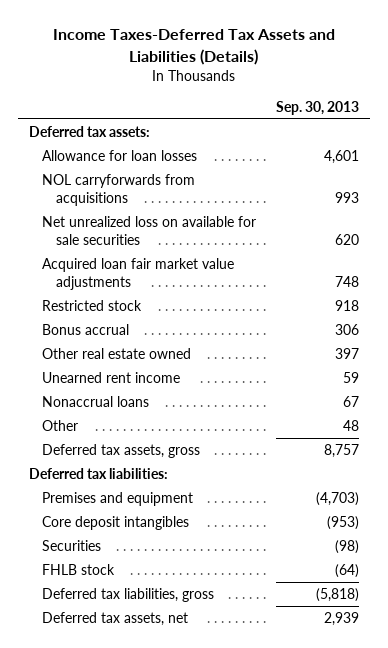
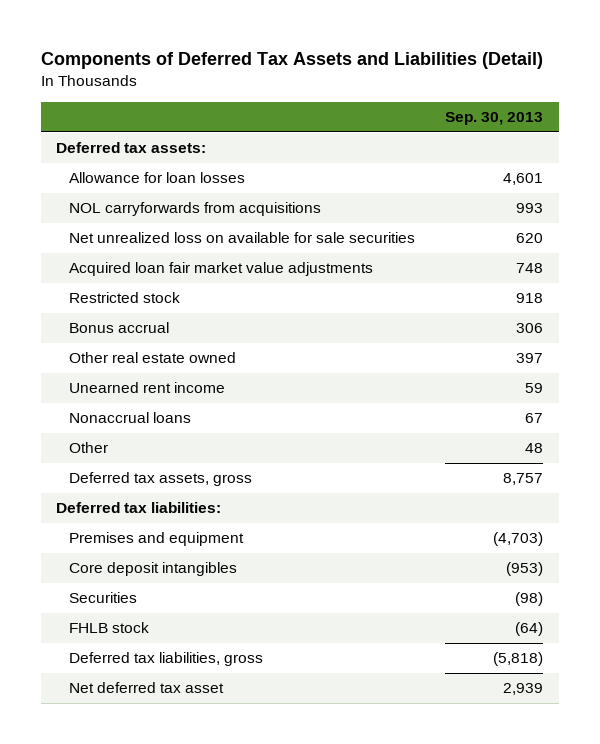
[52,29,335,65] Income Taxes-Deferred Tax Assets and Liabilities (Details) -> [41,52,544,70] Components of Deferred Tax Assets and Liabilities (Detail)
[42,612,189,627] Deferred tax assets, net -> [68,682,224,694] Net deferred tax asset

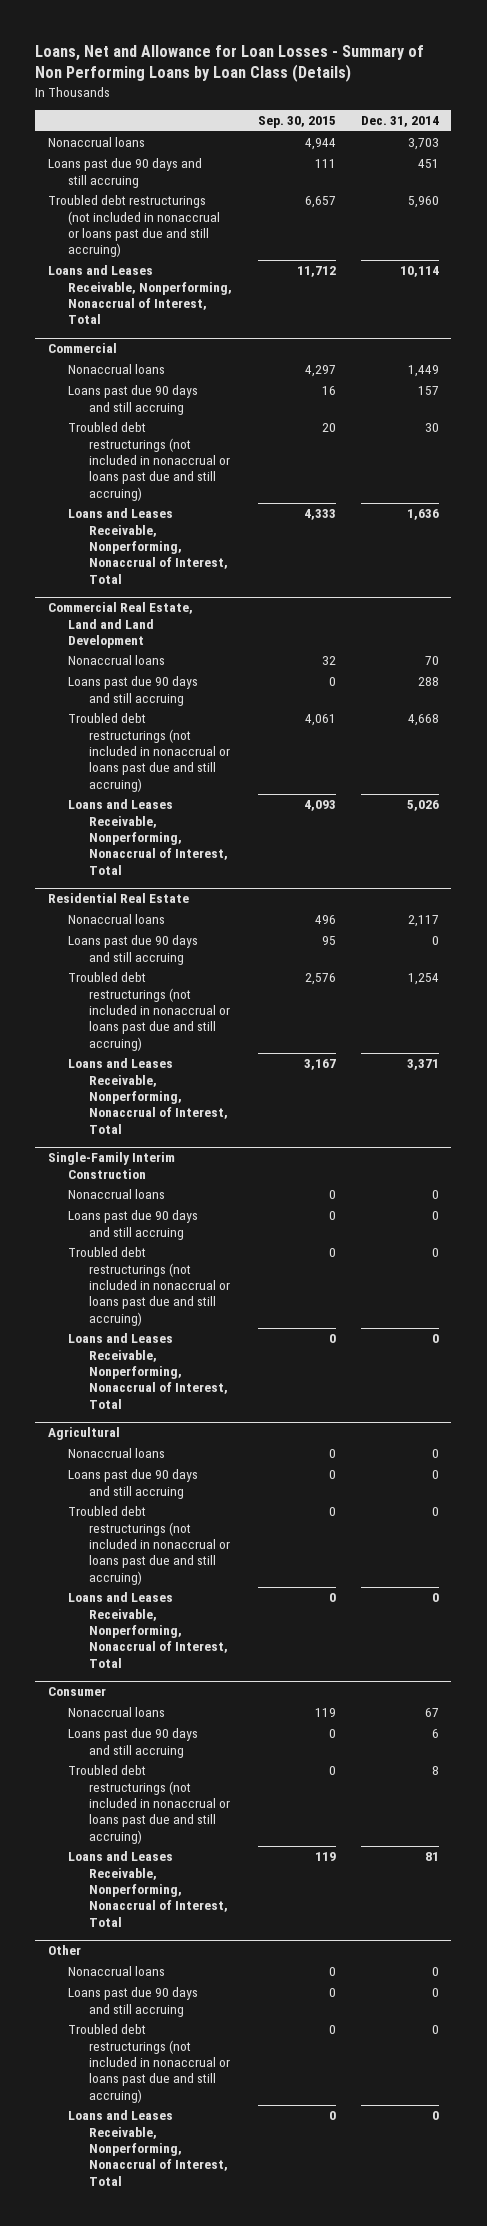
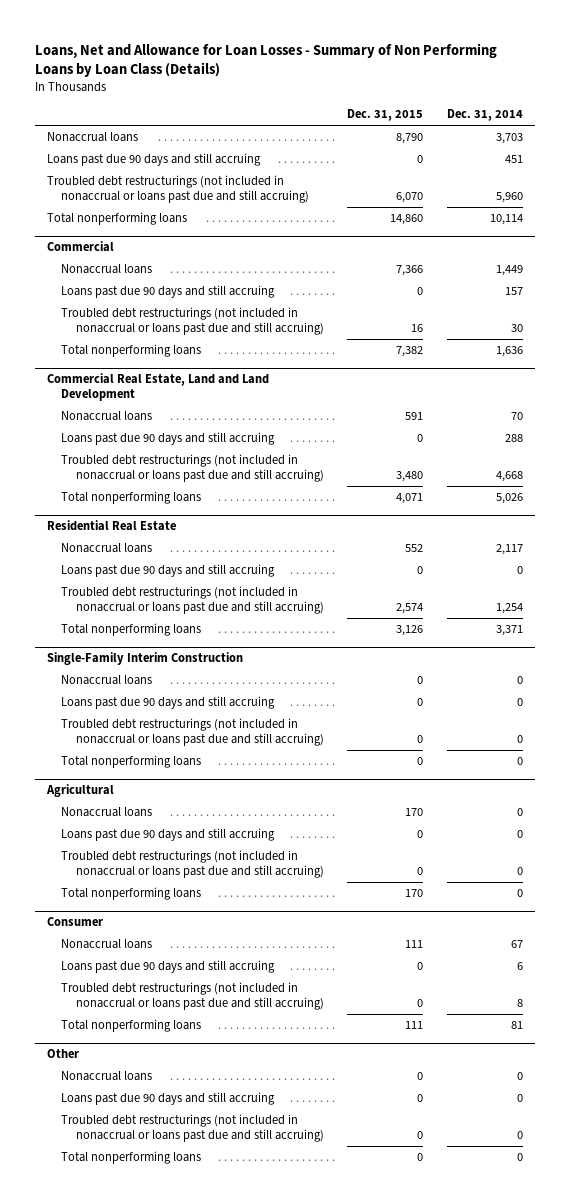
[257,116,336,129] Sep. 30, 2015 -> none
none -> [347,109,424,122] Dec. 31, 2015
[48,265,233,325] Loans and Leases Receivable, Nonperforming, Nonaccrual of Interest, Total -> [47,211,188,225] Total nonperforming loans
[68,508,228,584] Loans and Leases Receivable, Nonperforming, Nonaccrual of Interest, Total -> [61,343,202,357] Total nonperforming loans
[68,799,228,875] Loans and Leases Receivable, Nonperforming, Nonaccrual of Interest, Total -> [61,490,202,504] Total nonperforming loans
[68,1058,228,1134] Loans and Leases Receivable, Nonperforming, Nonaccrual of Interest, Total -> [61,622,202,636] Total nonperforming loans
[68,1333,228,1409] Loans and Leases Receivable, Nonperforming, Nonaccrual of Interest, Total -> [61,754,202,768] Total nonperforming loans
[68,1592,228,1668] Loans and Leases Receivable, Nonperforming, Nonaccrual of Interest, Total -> [61,886,202,900] Total nonperforming loans
[68,1851,228,1927] Loans and Leases Receivable, Nonperforming, Nonaccrual of Interest, Total -> [61,1018,202,1032] Total nonperforming loans
[68,2110,228,2186] Loans and Leases Receivable, Nonperforming, Nonaccrual of Interest, Total -> [61,1150,202,1164] Total nonperforming loans

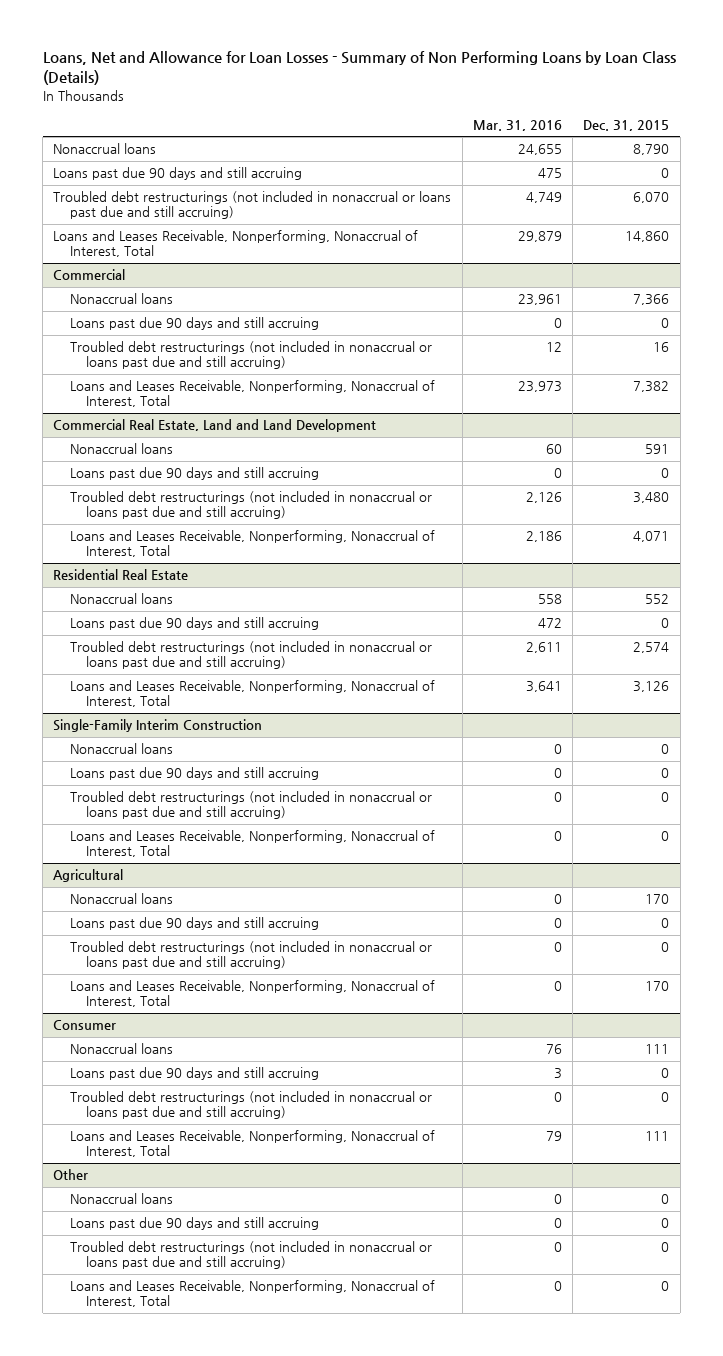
[447,109,524,122] Dec. 31, 2014 -> none
none -> [472,119,562,131] Mar. 31, 2016
[47,211,188,225] Total nonperforming loans -> [53,230,419,258] Loans and Leases Receivable, Nonperforming, Nonaccrual of Interest, Total
[61,343,202,357] Total nonperforming loans -> [69,380,435,408] Loans and Leases Receivable, Nonperforming, Nonaccrual of Interest, Total
[61,490,202,504] Total nonperforming loans -> [69,530,435,558] Loans and Leases Receivable, Nonperforming, Nonaccrual of Interest, Total
[61,622,202,636] Total nonperforming loans -> [69,680,435,708] Loans and Leases Receivable, Nonperforming, Nonaccrual of Interest, Total
[61,754,202,768] Total nonperforming loans -> [69,830,435,858] Loans and Leases Receivable, Nonperforming, Nonaccrual of Interest, Total
[61,886,202,900] Total nonperforming loans -> [69,980,435,1008] Loans and Leases Receivable, Nonperforming, Nonaccrual of Interest, Total
[61,1018,202,1032] Total nonperforming loans -> [69,1130,435,1158] Loans and Leases Receivable, Nonperforming, Nonaccrual of Interest, Total
[61,1150,202,1164] Total nonperforming loans -> [69,1280,435,1308] Loans and Leases Receivable, Nonperforming, Nonaccrual of Interest, Total

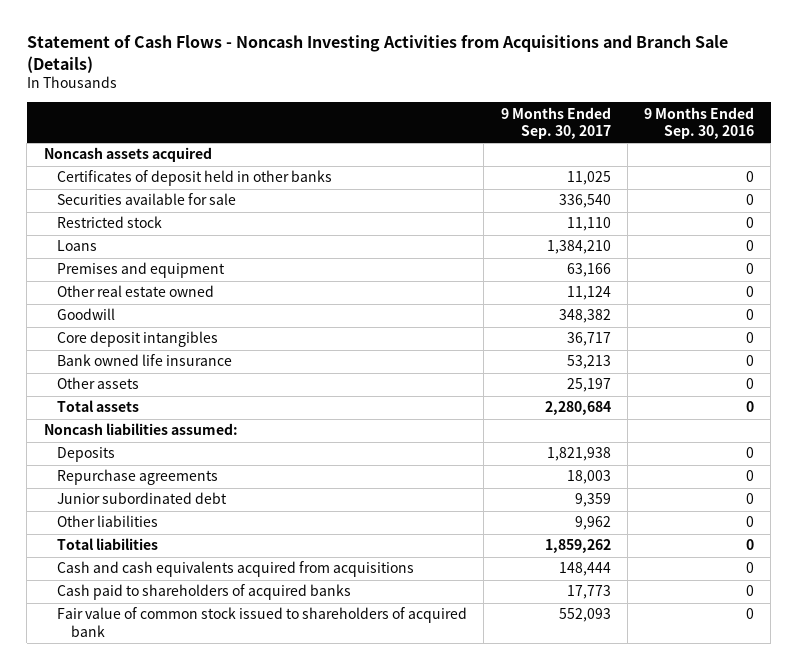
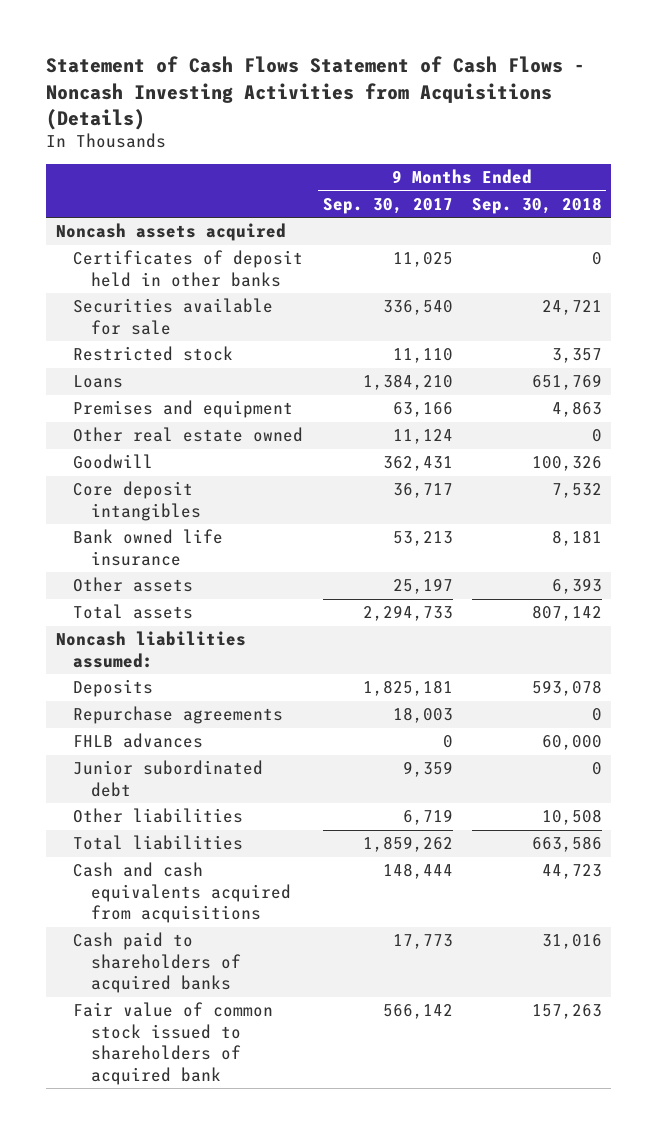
[26,35,728,73] Statement of Cash Flows - Noncash Investing Activities from Acquisitions and Branch Sale (Details) -> [46,56,586,130] Statement of Cash Flows Statement of Cash Flows - Noncash Investing Activities from Acquisitions (Details)
[644,106,755,139] 9 Months Ended Sep. 30, 2016 -> none
none -> [471,196,602,214] Sep. 30, 2018
[558,309,611,324] 348,382 -> [382,456,453,472] 362,431
[544,401,611,416] 2,280,684 -> [362,605,453,622] 2,294,733
[546,447,611,462] 1,821,938 -> [362,680,453,697] 1,825,181
none -> [73,733,204,749] FHLB advances
[574,516,611,531] 9,962 -> [402,809,453,826] 6,719
[558,608,611,623] 552,093 -> [382,1004,453,1020] 566,142

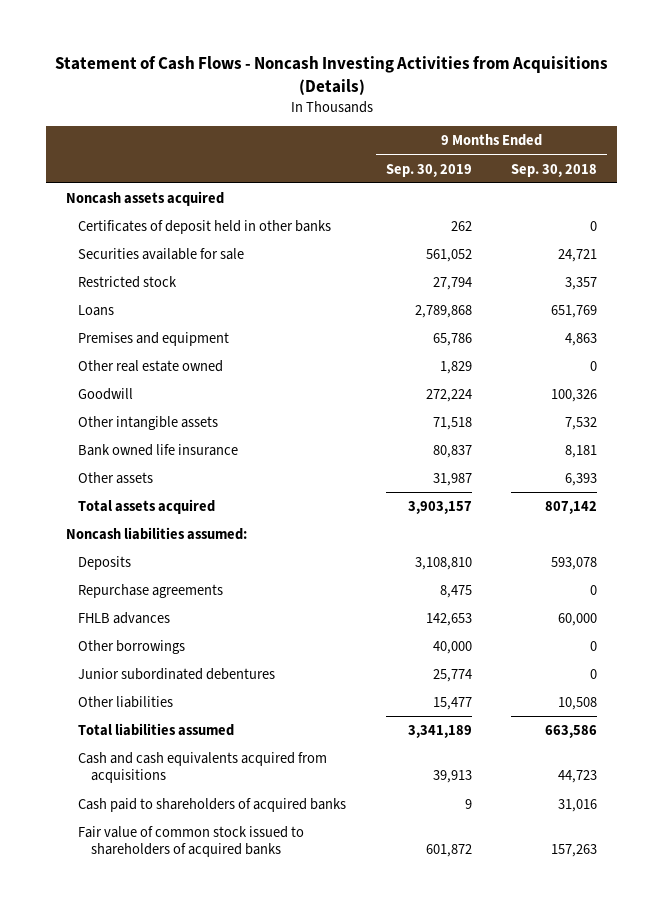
[46,56,586,130] Statement of Cash Flows Statement of Cash Flows - Noncash Investing Activities from Acquisitions (Details) -> [54,56,608,95] Statement of Cash Flows - Noncash Investing Activities from Acquisitions (Details)
[322,197,453,214] Sep. 30, 2017 -> none
none -> [385,163,472,177] Sep. 30, 2019
[73,481,201,521] Core deposit intangibles -> [78,415,219,430] Other intangible assets
[73,604,194,620] Total assets -> [78,498,216,514] Total assets acquired
none -> [78,639,186,654] Other borrowings
[73,760,264,797] Junior subordinated debt -> [78,667,276,680] Junior subordinated debentures
[73,835,244,851] Total liabilities -> [78,722,235,736] Total liabilities assumed
[73,1002,274,1085] Fair value of common stock issued to shareholders of acquired bank -> [78,825,305,858] Fair value of common stock issued to shareholders of acquired banks

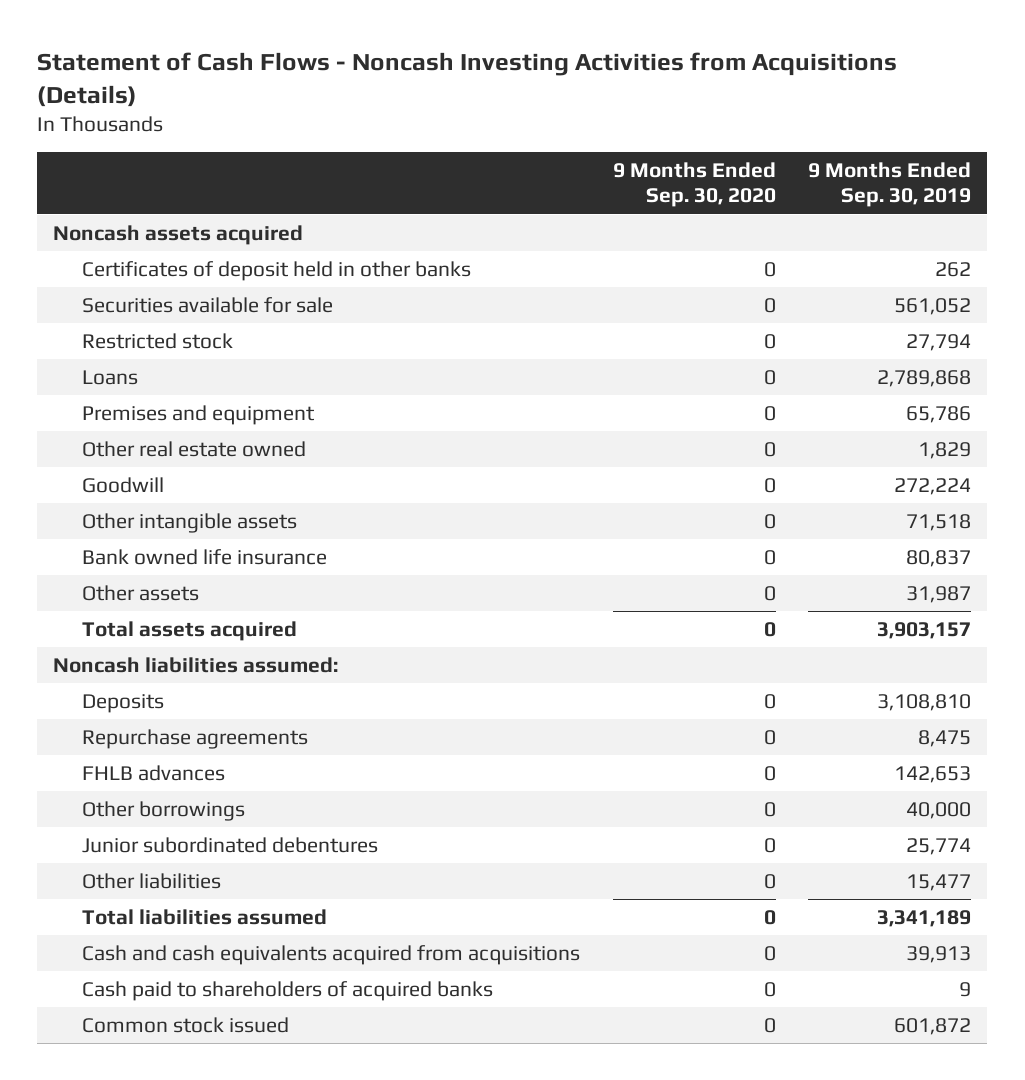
[511,163,598,177] Sep. 30, 2018 -> none
none -> [612,162,776,208] 9 Months Ended Sep. 30, 2020
[78,825,305,858] Fair value of common stock issued to shareholders of acquired banks -> [82,1017,290,1034] Common stock issued

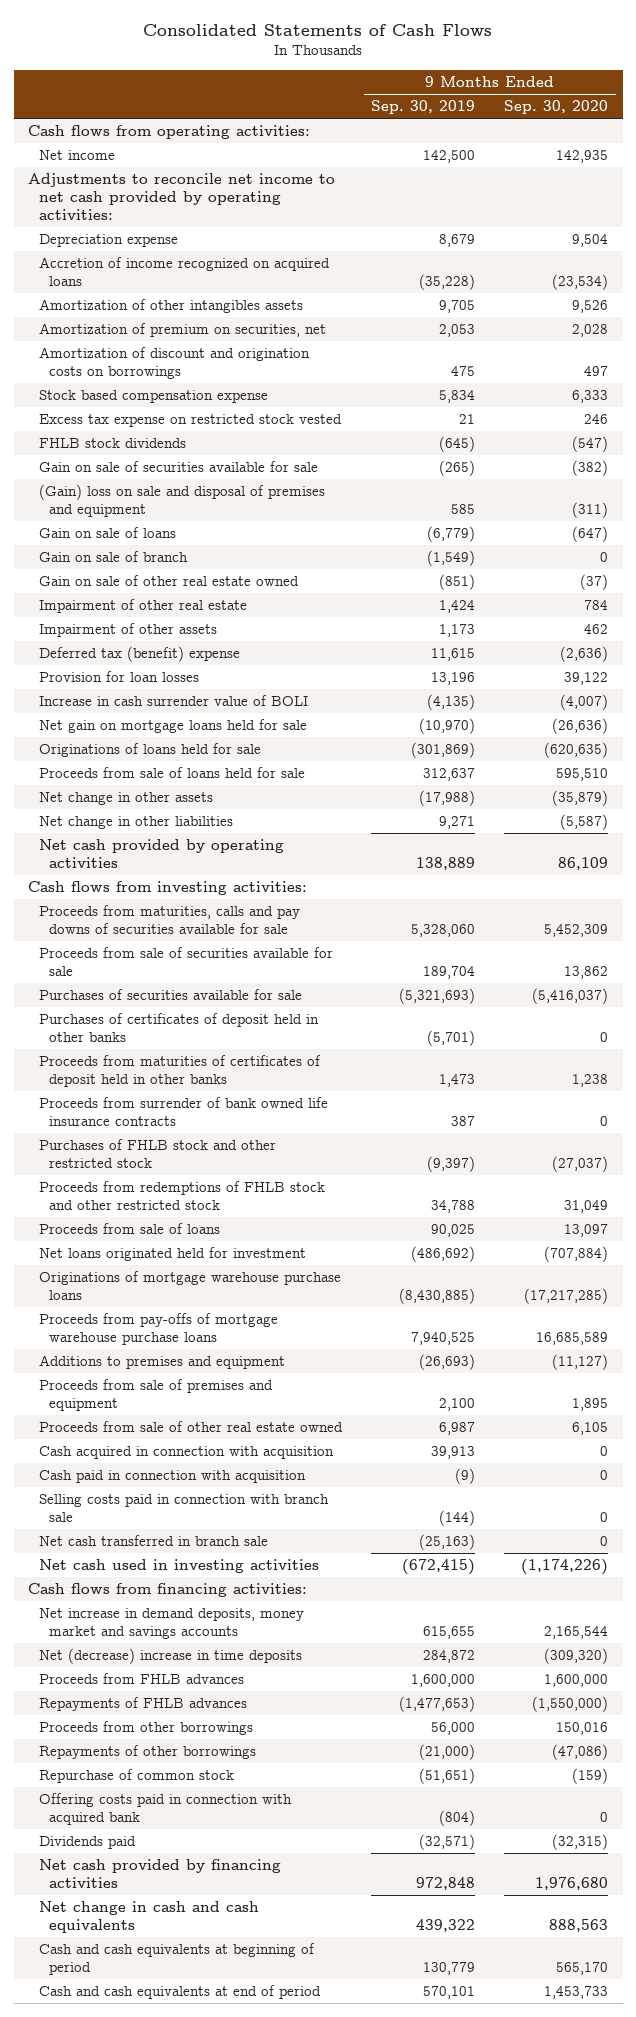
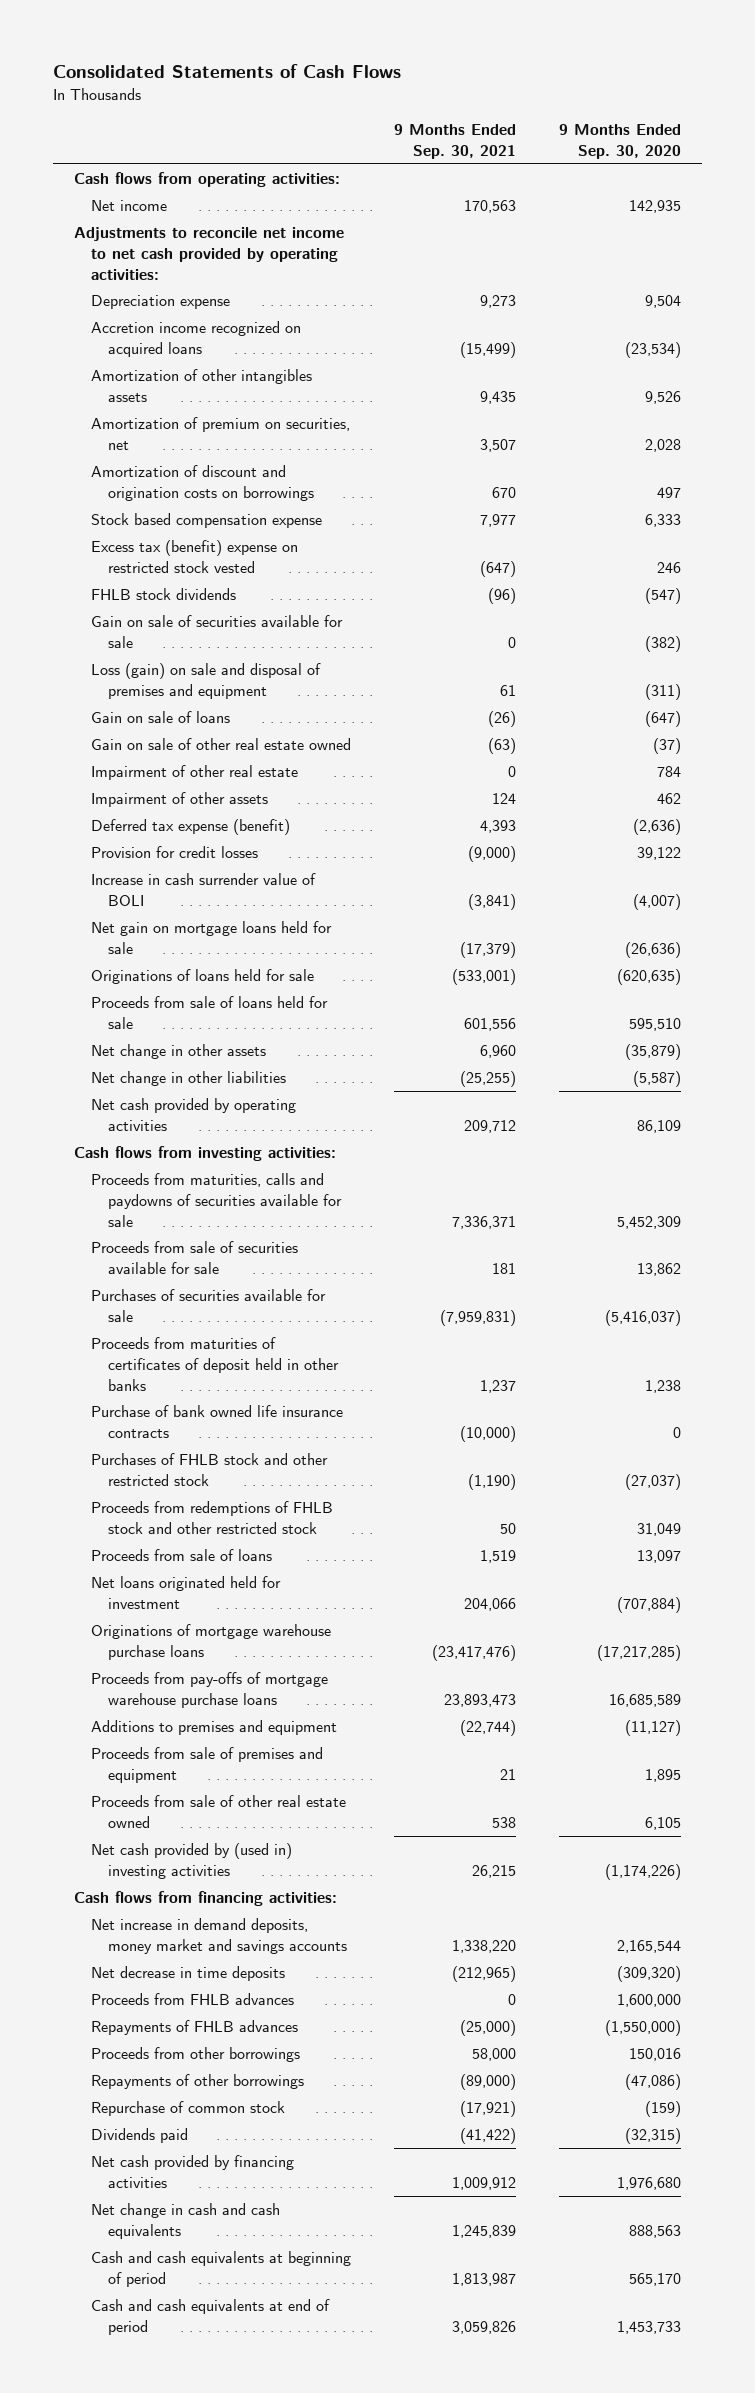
[371,100,476,115] Sep. 30, 2019 -> none
none -> [393,124,516,159] 9 Months Ended Sep. 30, 2021
[38,257,330,287] Accretion of income recognized on acquired loans -> [91,321,302,357] Accretion income recognized on acquired loans
[38,414,342,428] Excess tax expense on restricted stock vested -> [91,540,299,573] Excess tax (benefit) expense on restricted stock vested
[38,484,325,518] (Gain) loss on sale and disposal of premises and equipment -> [91,663,322,699] Loss (gain) on sale and disposal of premises and equipment
[38,551,188,563] Gain on sale of branch -> none
[38,646,240,663] Deferred tax (benefit) expense -> [91,819,291,836] Deferred tax expense (benefit)
[38,671,199,683] Provision for loan losses -> [91,846,259,859] Provision for credit losses
[38,905,300,935] Proceeds from maturities, calls and pay downs of securities available for sale -> [91,1173,343,1227] Proceeds from maturities, calls and paydowns of securities available for sale
[38,1013,319,1043] Purchases of certificates of deposit held in other banks -> none
[38,1097,328,1127] Proceeds from surrender of bank owned life insurance contracts -> [91,1405,344,1438] Purchase of bank owned life insurance contracts
[38,1446,334,1460] Cash acquired in connection with acquisition -> none
[38,1470,306,1484] Cash paid in connection with acquisition -> none
[38,1494,329,1523] Selling costs paid in connection with branch sale -> none
[38,1535,268,1547] Net cash transferred in branch sale -> none
[38,1559,319,1574] Net cash used in investing activities -> [91,1843,293,1879] Net cash provided by (used in) investing activities
[38,1648,302,1665] Net (decrease) increase in time deposits -> [91,1966,286,1982] Net decrease in time deposits
[38,1793,292,1826] Offering costs paid in connection with acquired bank -> none

